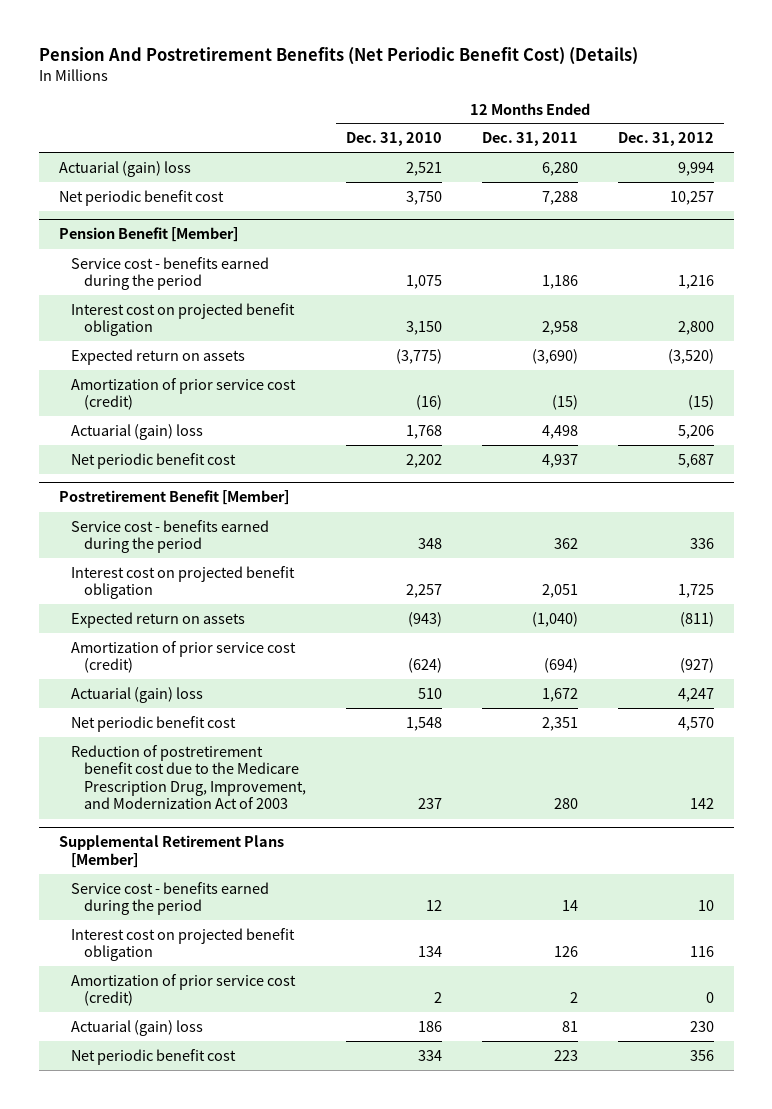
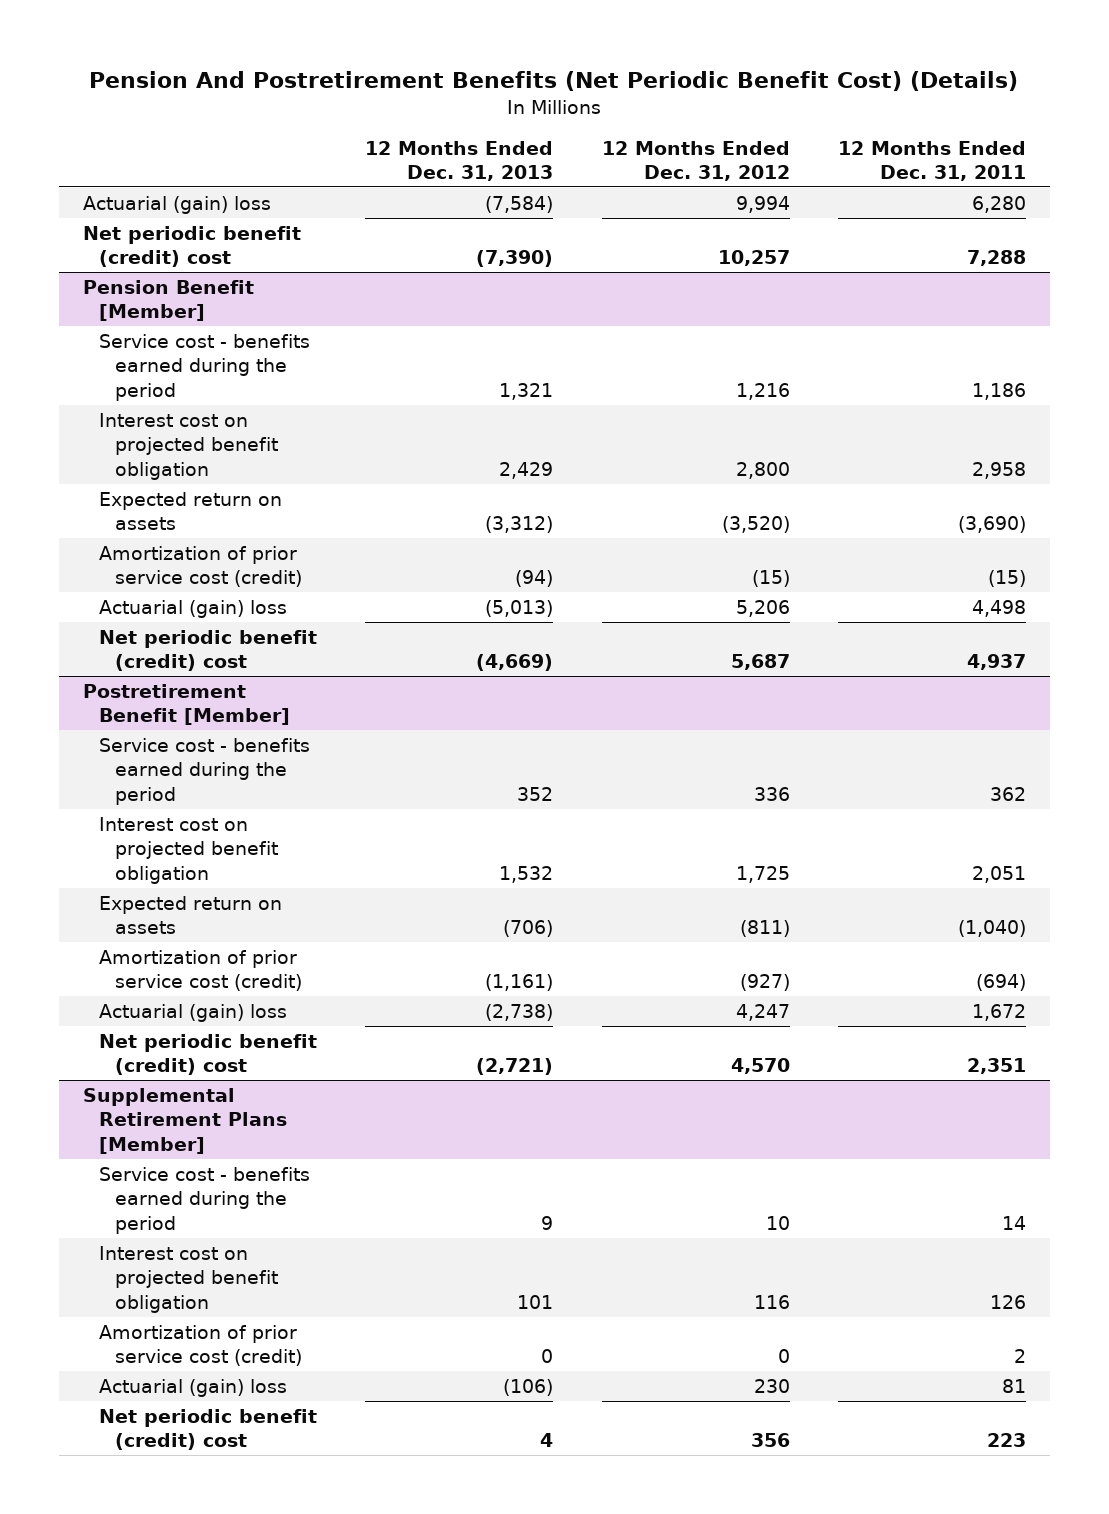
[346,132,443,147] Dec. 31, 2010 -> none
none -> [365,140,554,182] 12 Months Ended Dec. 31, 2013
[58,189,224,206] Net periodic benefit cost -> [83,225,302,268] Net periodic benefit (credit) cost
[71,452,237,469] Net periodic benefit cost -> [99,629,318,672] Net periodic benefit (credit) cost
[71,744,307,810] Reduction of postretirement benefit cost due to the Medicare Prescription Drug, Improvement, and Modernization Act of 2003 -> none
[71,715,237,732] Net periodic benefit cost -> [99,1033,318,1076] Net periodic benefit (credit) cost
[71,1048,237,1065] Net periodic benefit cost -> [99,1408,318,1451] Net periodic benefit (credit) cost

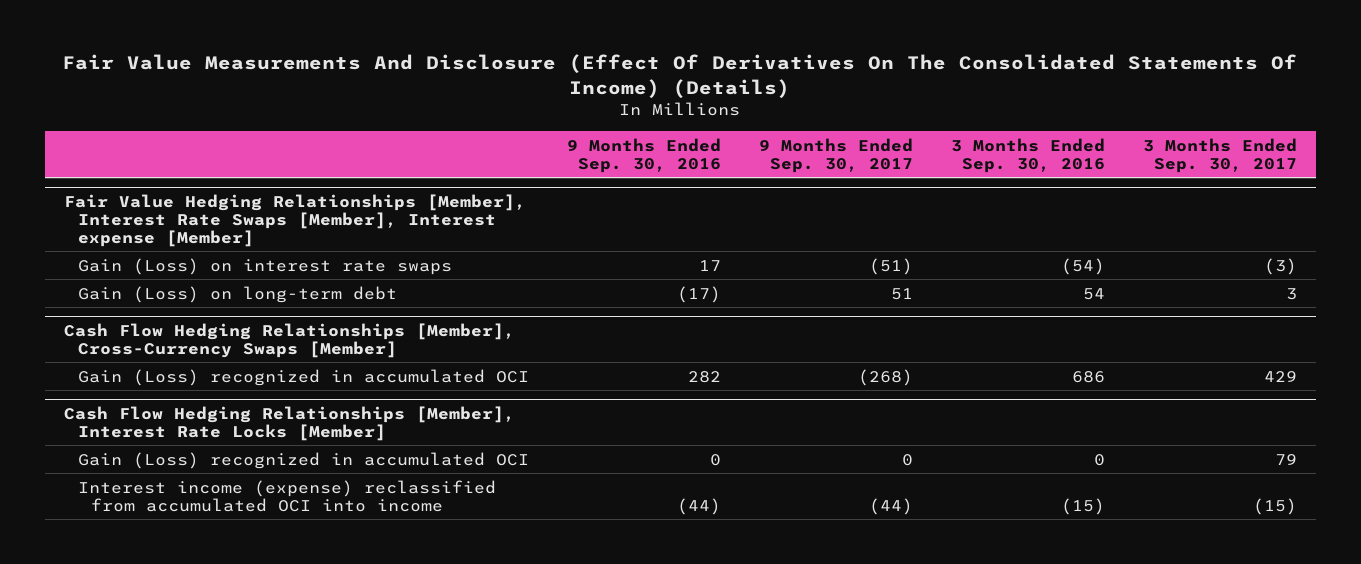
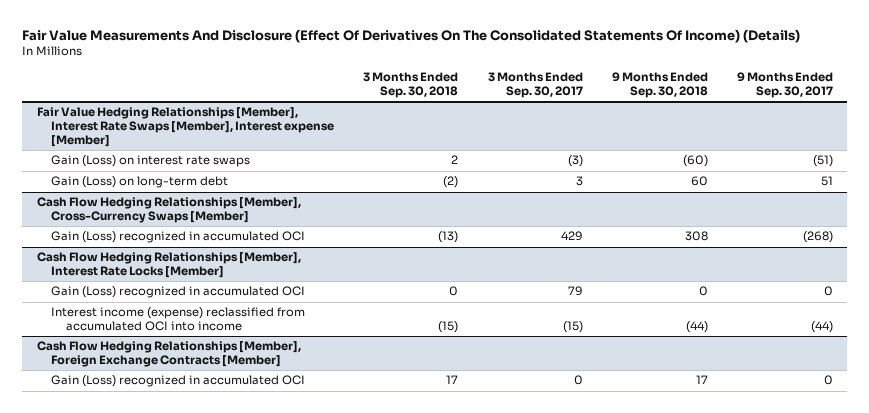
[566,137,721,173] 9 Months Ended Sep. 30, 2016 -> none
[950,137,1105,173] 3 Months Ended Sep. 30, 2016 -> none
none -> [363,72,459,99] 3 Months Ended Sep. 30, 2018
none -> [611,72,708,99] 9 Months Ended Sep. 30, 2018
none -> [36,341,301,368] Cash Flow Hedging Relationships [Member], Foreign Exchange Contracts [Member]
none -> [51,375,306,388] Gain (Loss) recognized in accumulated OCI

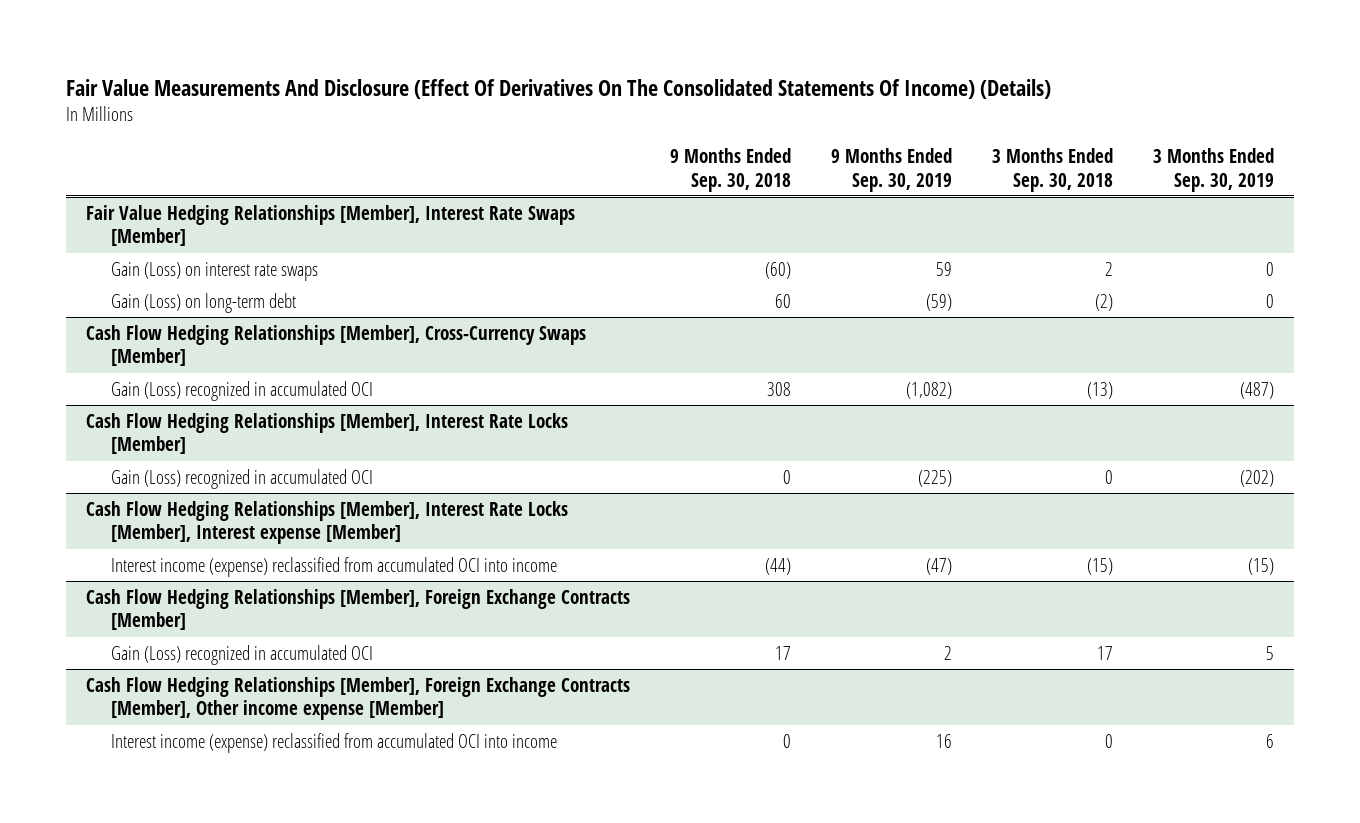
[487,72,583,99] 3 Months Ended Sep. 30, 2017 -> none
[736,72,833,99] 9 Months Ended Sep. 30, 2017 -> none
none -> [830,148,952,192] 9 Months Ended Sep. 30, 2019
none -> [1152,148,1274,192] 3 Months Ended Sep. 30, 2019
[36,107,335,148] Fair Value Hedging Relationships [Member], Interest Rate Swaps [Member], Interest expense [Member] -> [85,204,575,247] Fair Value Hedging Relationships [Member], Interest Rate Swaps [Member]
none -> [85,500,568,545] Cash Flow Hedging Relationships [Member], Interest Rate Locks [Member], Interest expense [Member]
none -> [85,676,630,721] Cash Flow Hedging Relationships [Member], Foreign Exchange Contracts [Member], Other income expense [Member]
none -> [111,732,558,753] Interest income (expense) reclassified from accumulated OCI into income

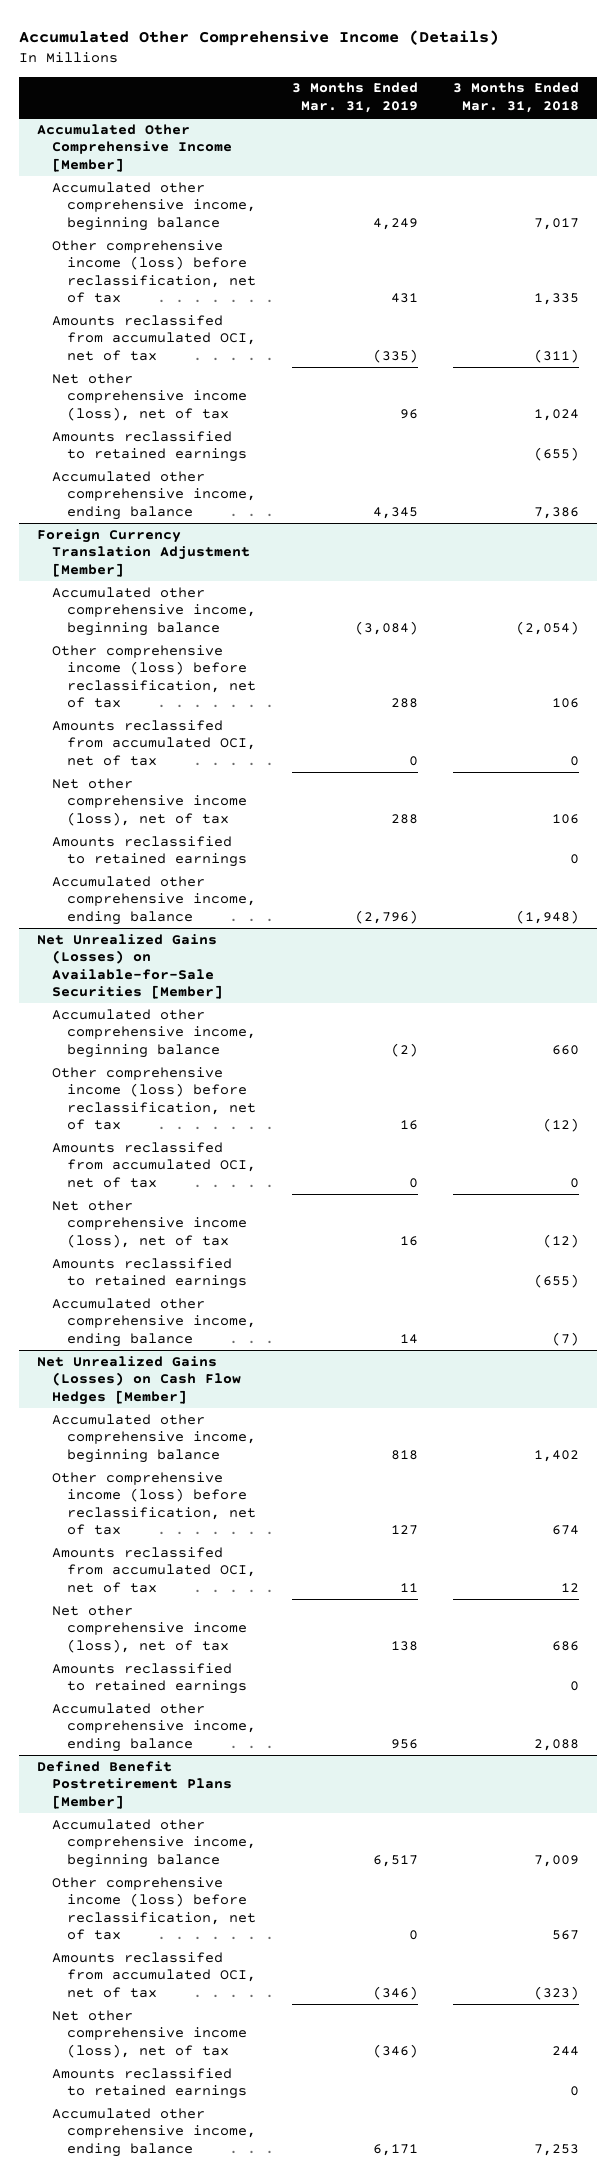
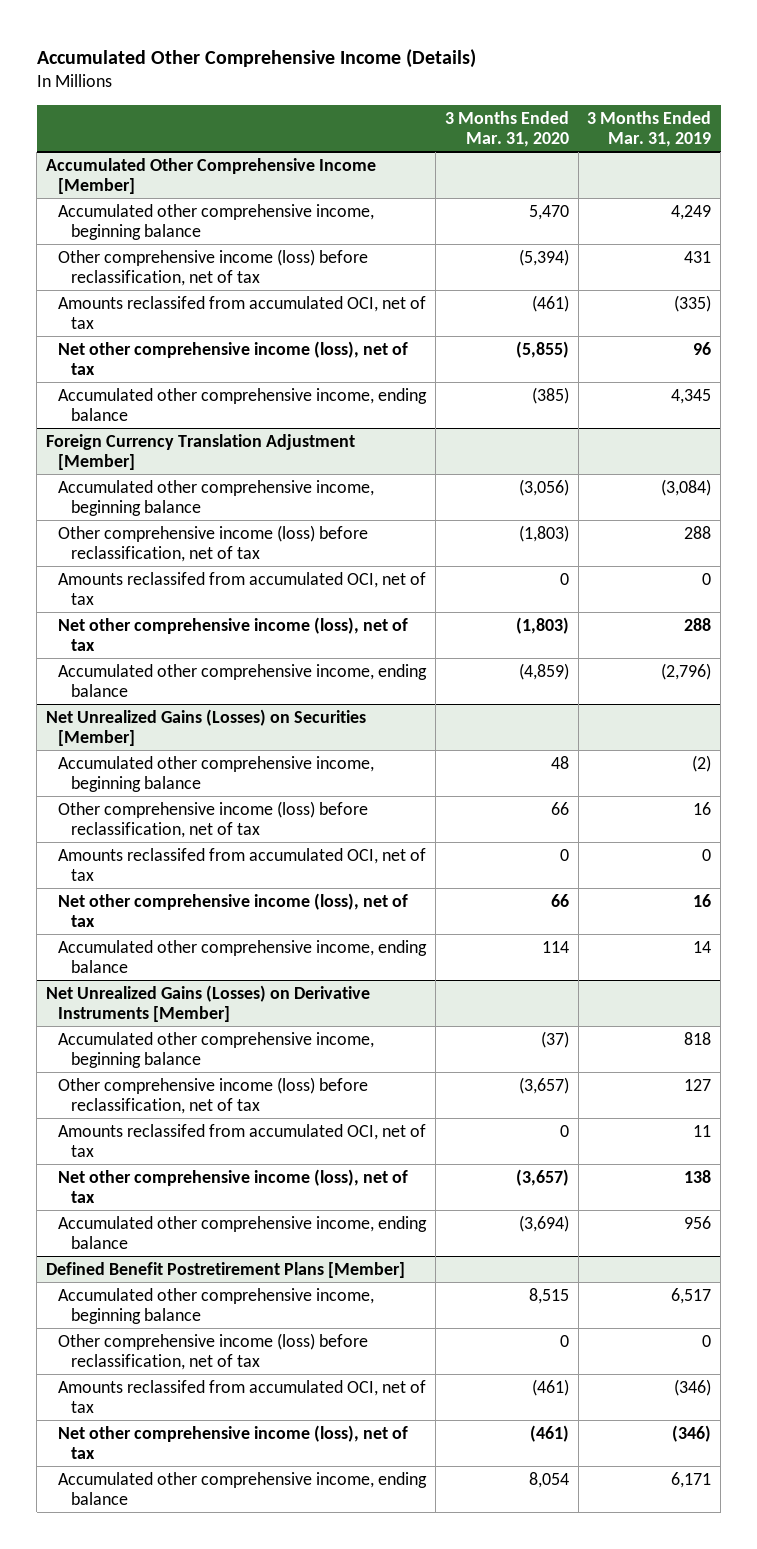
[452,82,579,114] 3 Months Ended Mar. 31, 2018 -> none
none -> [444,110,569,147] 3 Months Ended Mar. 31, 2020
[52,430,248,463] Amounts reclassified to retained earnings -> none
[52,835,248,868] Amounts reclassified to retained earnings -> none
[36,933,224,1000] Net Unrealized Gains (Losses) on Available-for-Sale Securities [Member] -> [45,708,366,746] Net Unrealized Gains (Losses) on Securities [Member]
[52,1257,248,1290] Amounts reclassified to retained earnings -> none
[36,1355,242,1405] Net Unrealized Gains (Losses) on Cash Flow Hedges [Member] -> [45,984,370,1022] Net Unrealized Gains (Losses) on Derivative Instruments [Member]
[52,1662,248,1695] Amounts reclassified to retained earnings -> none
[52,2067,248,2100] Amounts reclassified to retained earnings -> none

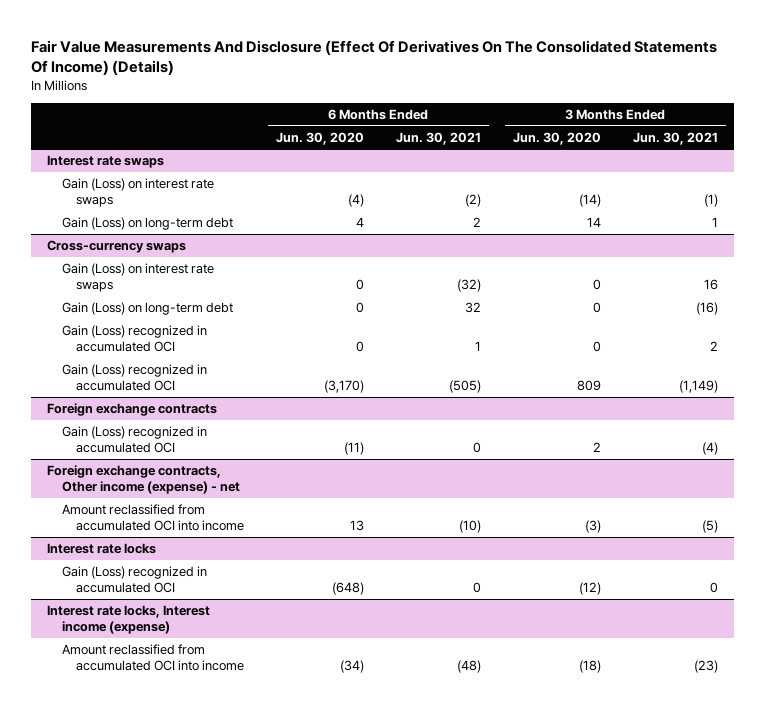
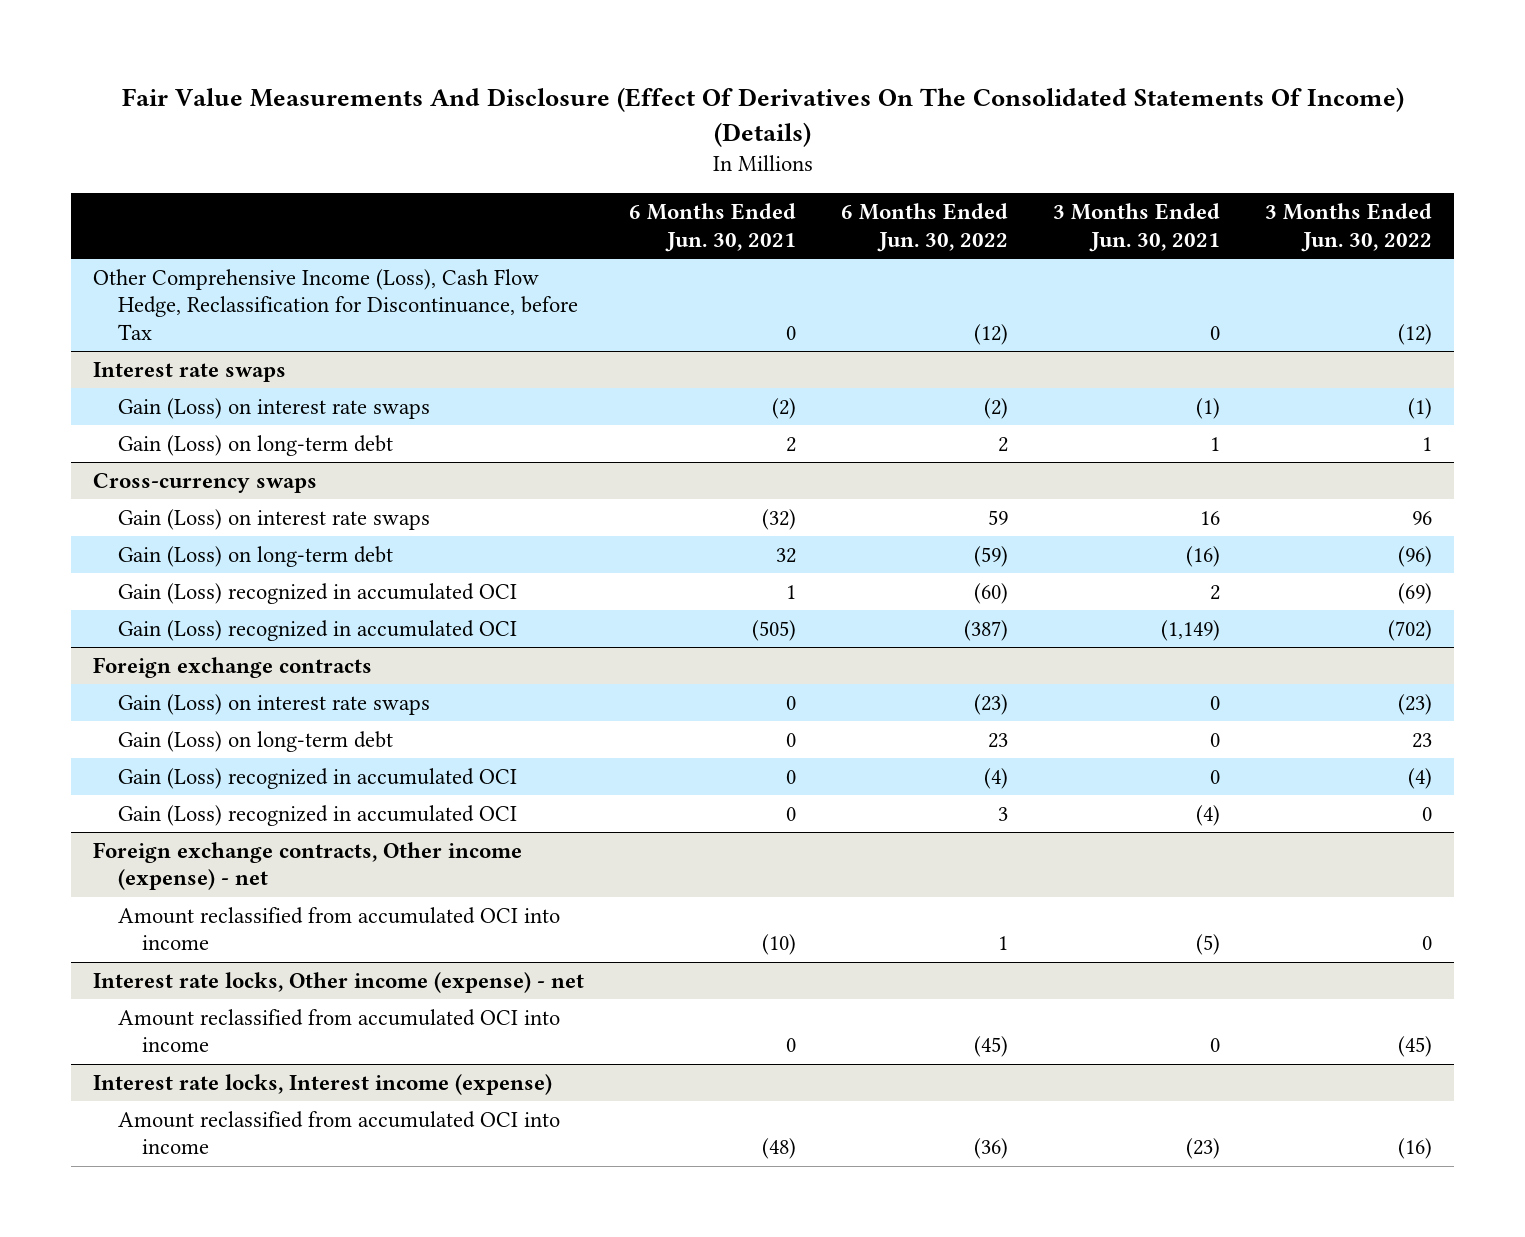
[275,131,364,145] Jun. 30, 2020 -> none
[512,131,601,145] Jun. 30, 2020 -> none
none -> [841,203,1009,252] 6 Months Ended Jun. 30, 2022
none -> [1264,203,1432,252] 3 Months Ended Jun. 30, 2022
none -> [93,268,578,341] Other Comprehensive Income (Loss), Cash Flow Hedge, Reclassification for Discontinuance, before Tax
none -> [117,693,430,715] Gain (Loss) on interest rate swaps
none -> [117,730,393,752] Gain (Loss) on long-term debt
none -> [117,767,517,789] Gain (Loss) recognized in accumulated OCI
[47,543,157,555] Interest rate locks -> none
[61,566,207,593] Gain (Loss) recognized in accumulated OCI -> none
none -> [93,971,585,993] Interest rate locks, Other income (expense) - net
none -> [117,1008,560,1053] Amount reclassified from accumulated OCI into income

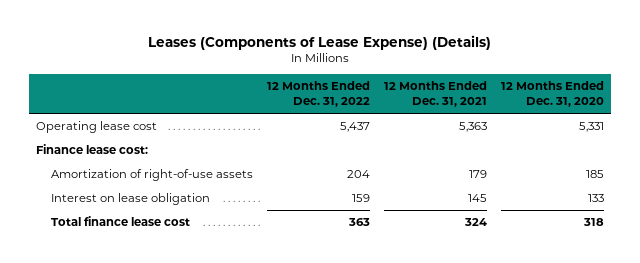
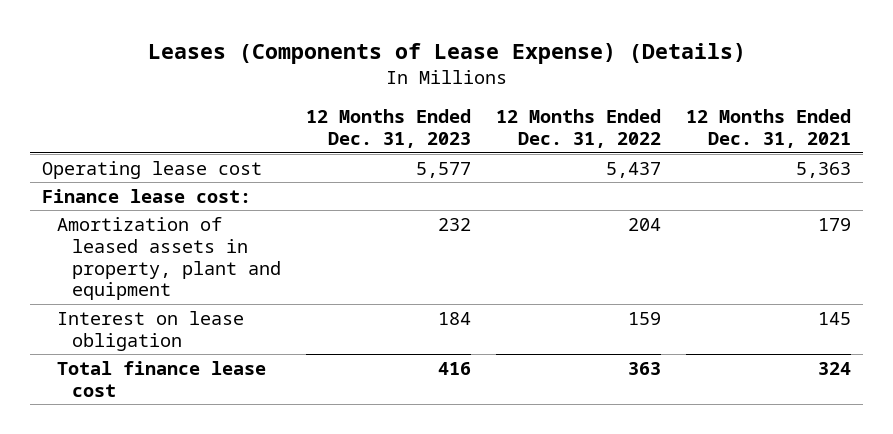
[501,81,605,108] 12 Months Ended Dec. 31, 2020 -> none
none -> [306,109,472,149] 12 Months Ended Dec. 31, 2023
[51,169,254,182] Amortization of right-of-use assets -> [57,216,282,301] Amortization of leased assets in property, plant and equipment

